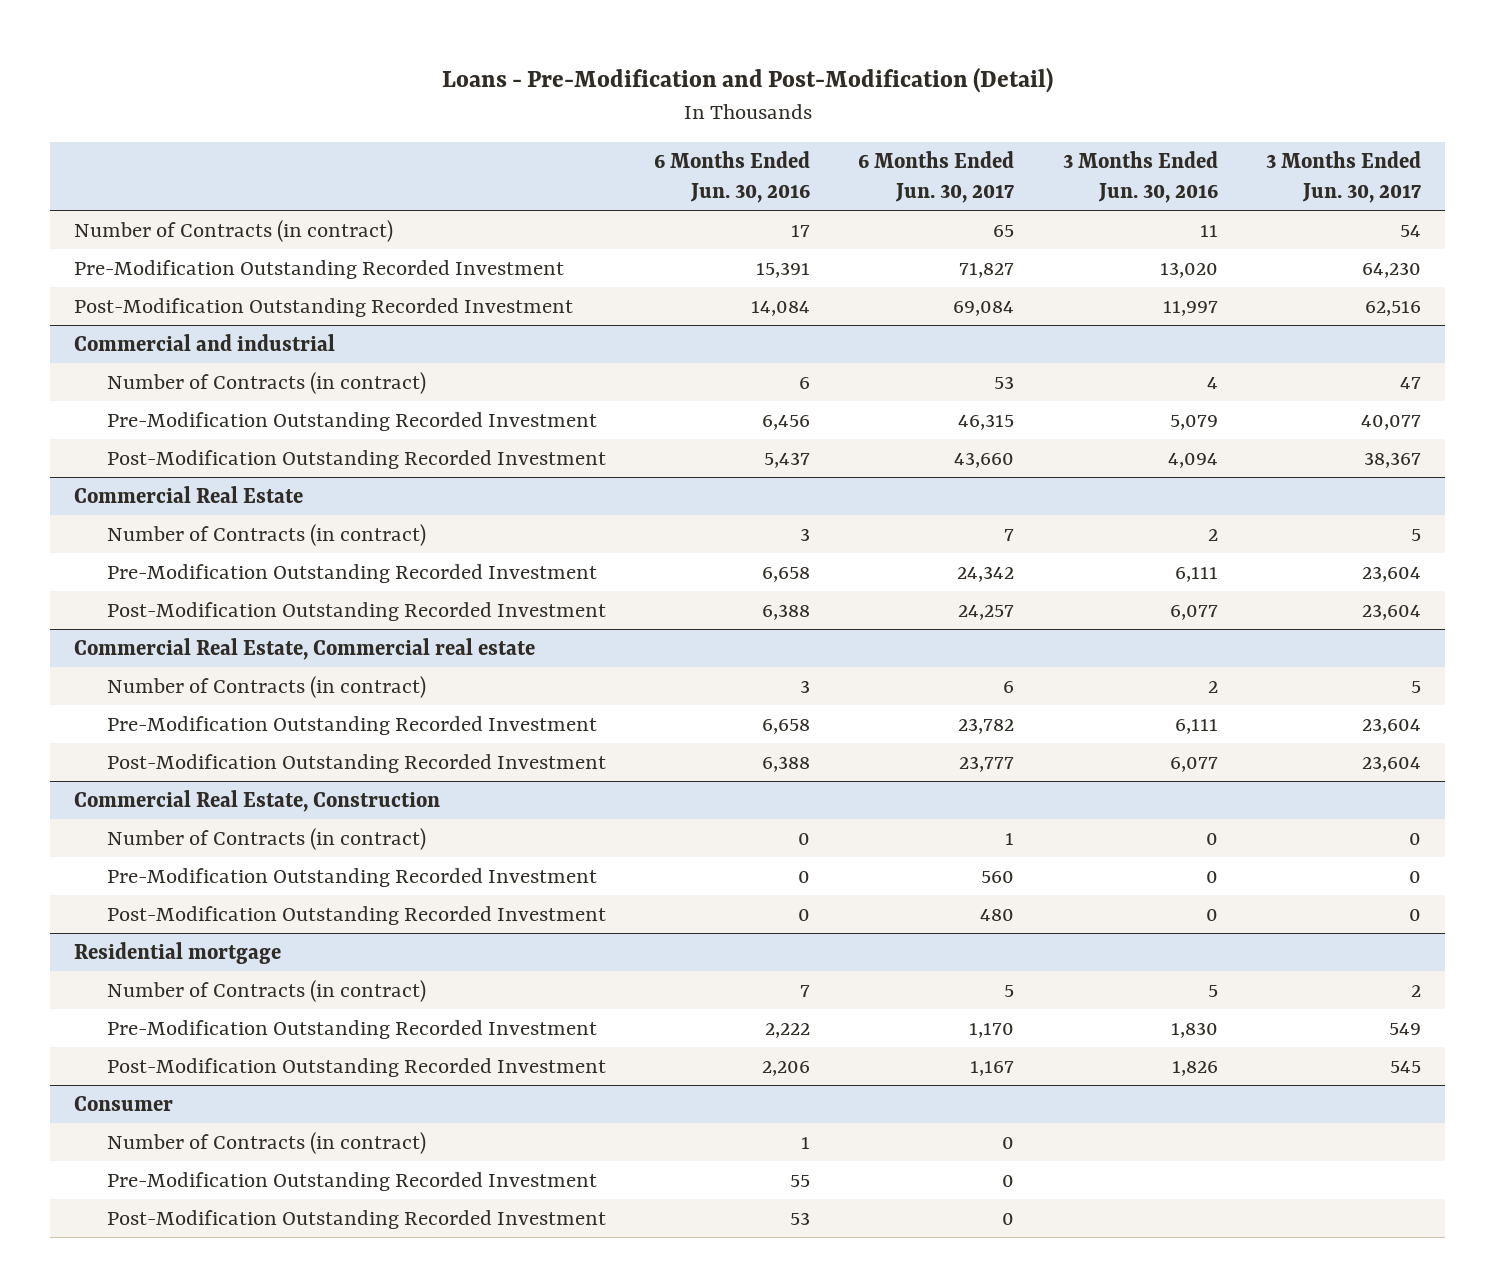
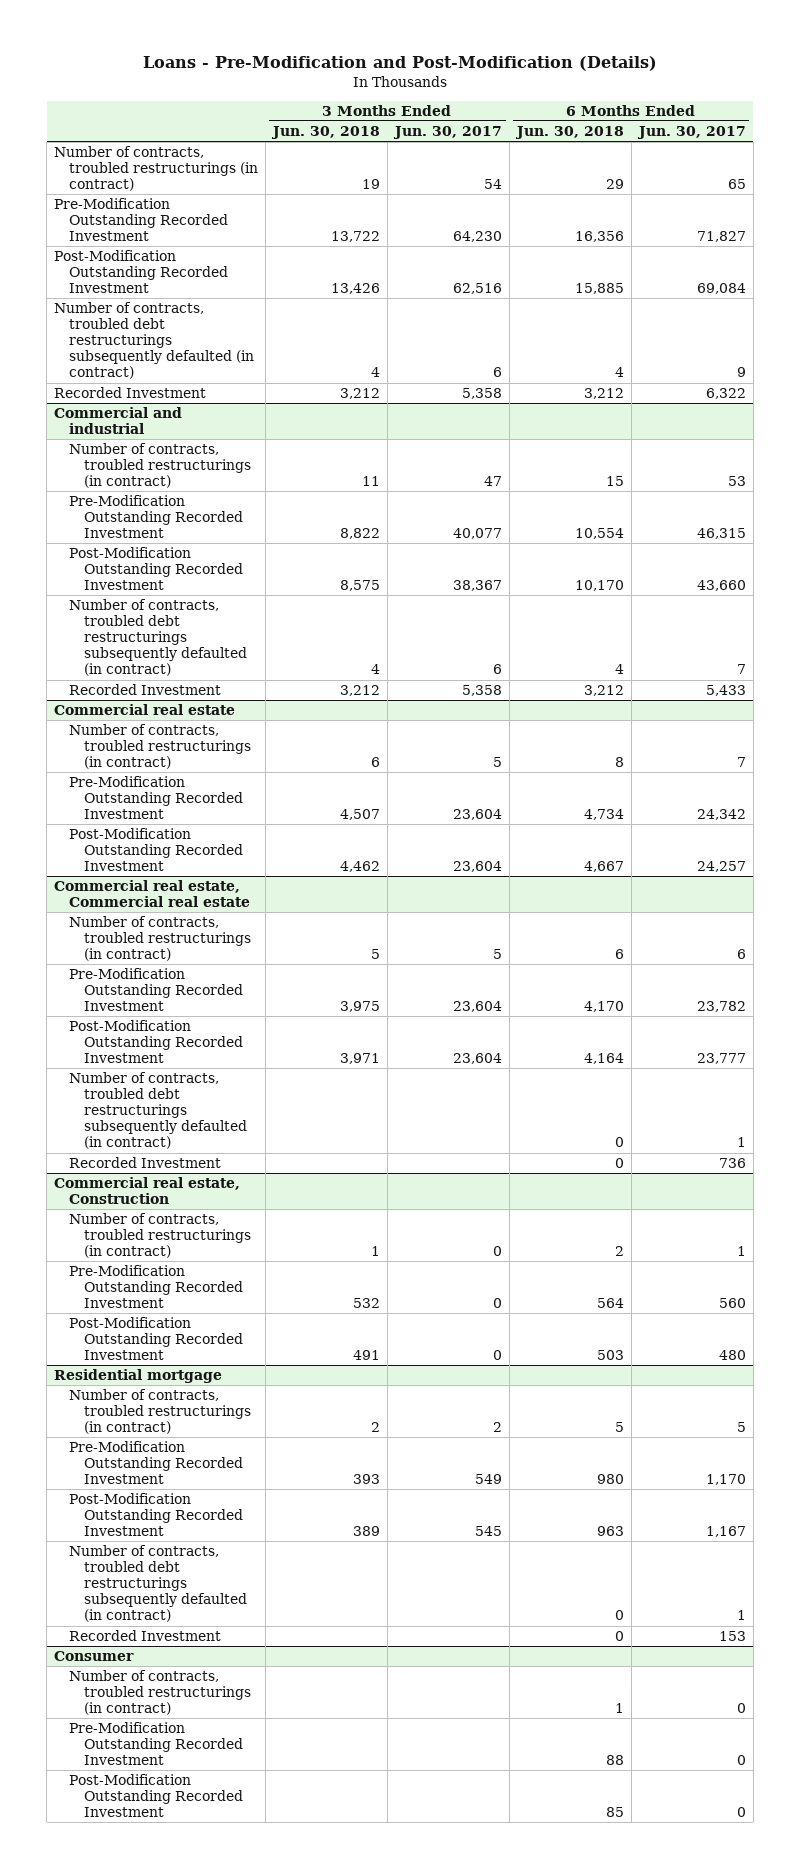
[441,66,1053,93] Loans - Pre-Modification and Post-Modification (Detail) -> [142,56,657,72] Loans - Pre-Modification and Post-Modification (Details)
[654,151,811,203] 6 Months Ended Jun. 30, 2016 -> none
[1062,151,1218,203] 3 Months Ended Jun. 30, 2016 -> none
none -> [271,126,381,140] Jun. 30, 2018
none -> [514,126,624,140] Jun. 30, 2018
[74,219,394,242] Number of Contracts (in contract) -> [54,146,259,192] Number of contracts, troubled restructurings (in contract)
none -> [54,302,255,380] Number of contracts, troubled debt restructurings subsequently defaulted (in contract)
none -> [54,387,207,399] Recorded Investment
[106,371,426,394] Number of Contracts (in contract) -> [69,443,251,489] Number of contracts, troubled restructurings (in contract)
none -> [69,599,247,677] Number of contracts, troubled debt restructurings subsequently defaulted (in contract)
none -> [69,684,222,696] Recorded Investment
[74,485,304,503] Commercial Real Estate -> [54,704,236,716] Commercial real estate
[106,523,426,546] Number of Contracts (in contract) -> [69,724,251,770] Number of contracts, troubled restructurings (in contract)
[74,637,536,660] Commercial Real Estate, Commercial real estate -> [54,880,251,908] Commercial real estate, Commercial real estate
[106,675,426,698] Number of Contracts (in contract) -> [69,916,251,962] Number of contracts, troubled restructurings (in contract)
none -> [69,1072,247,1150] Number of contracts, troubled debt restructurings subsequently defaulted (in contract)
none -> [69,1157,222,1169] Recorded Investment
[74,789,441,812] Commercial Real Estate, Construction -> [54,1177,241,1205] Commercial real estate, Construction
[106,827,426,850] Number of Contracts (in contract) -> [69,1213,251,1259] Number of contracts, troubled restructurings (in contract)
[106,979,426,1002] Number of Contracts (in contract) -> [69,1389,251,1435] Number of contracts, troubled restructurings (in contract)
none -> [69,1545,247,1623] Number of contracts, troubled debt restructurings subsequently defaulted (in contract)
none -> [69,1630,222,1642] Recorded Investment
[106,1131,426,1154] Number of Contracts (in contract) -> [69,1670,251,1716] Number of contracts, troubled restructurings (in contract)

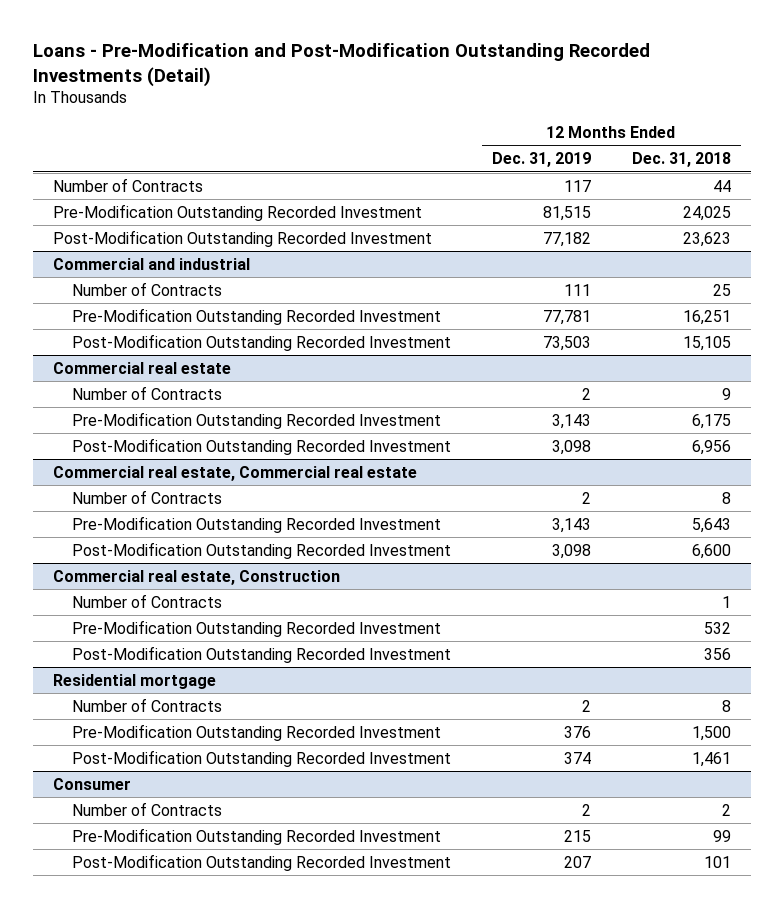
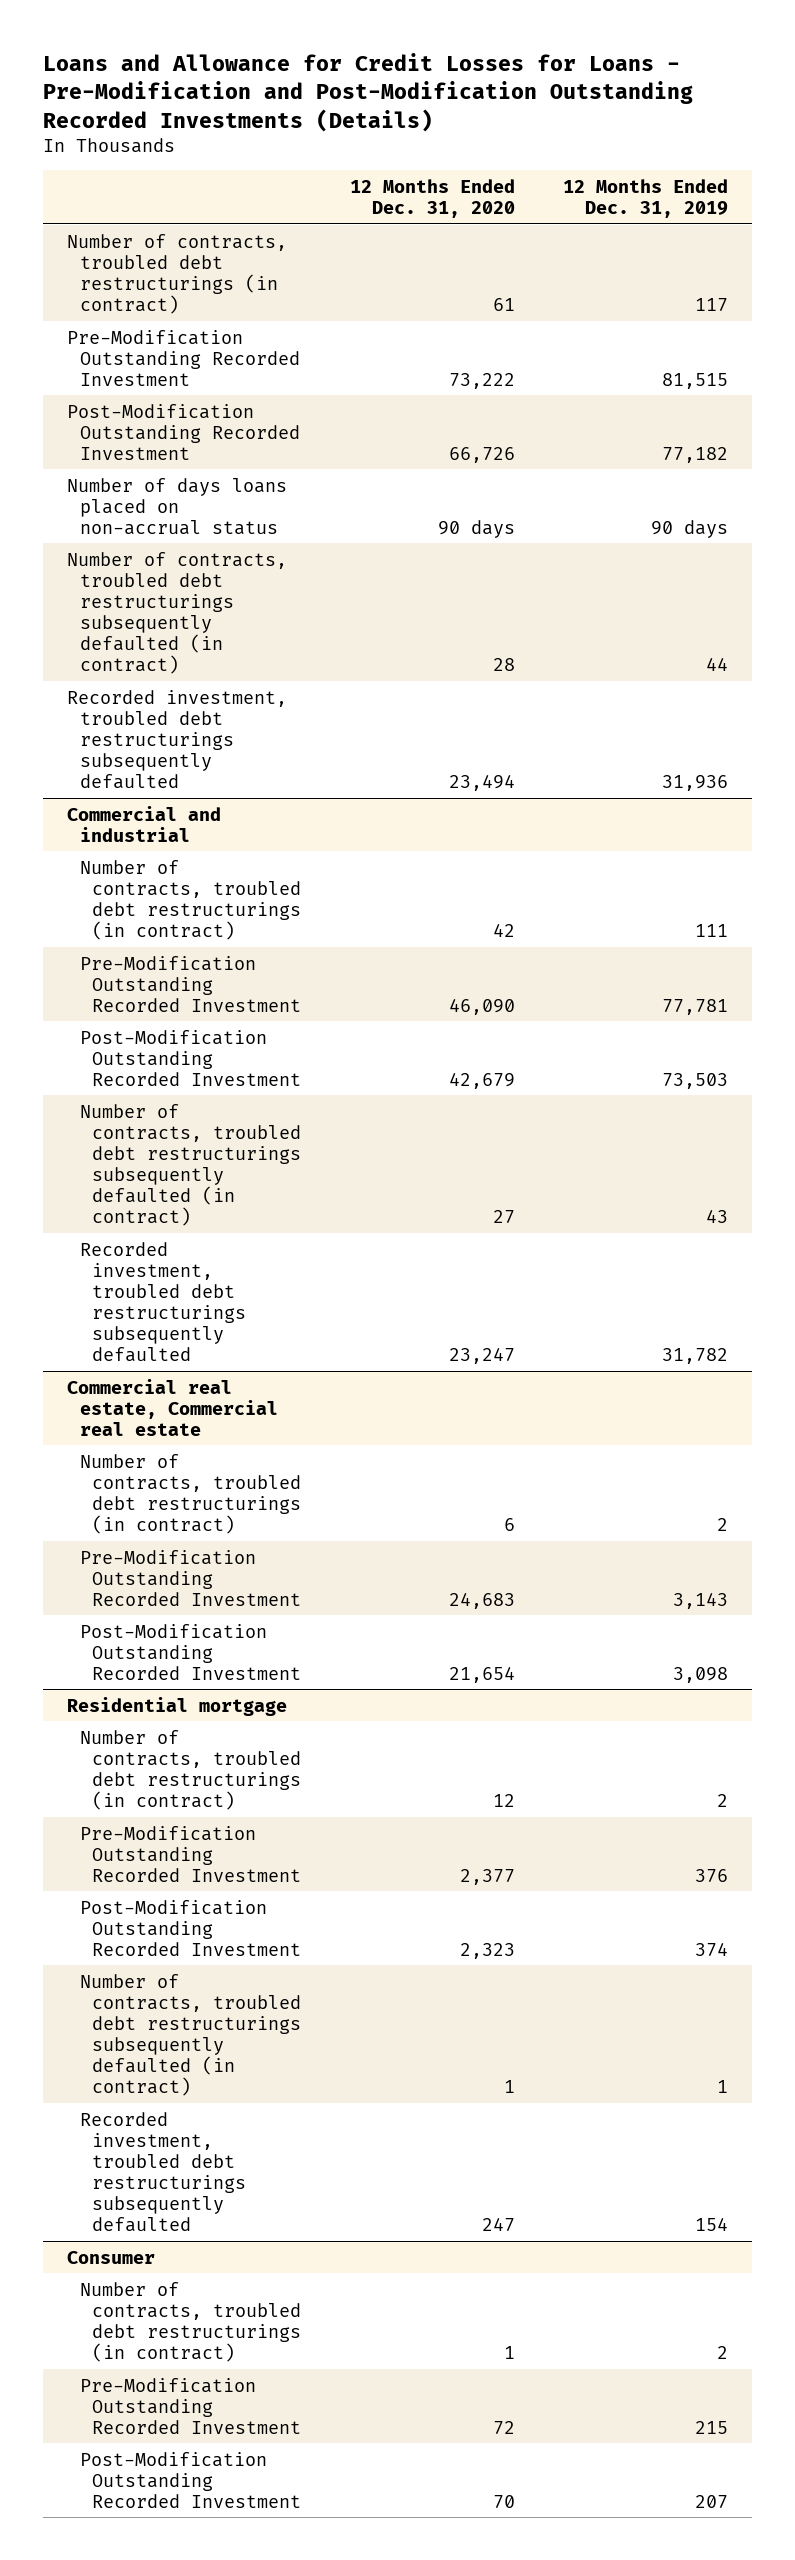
[32,43,650,88] Loans - Pre-Modification and Post-Modification Outstanding Recorded Investments (Detail) -> [42,52,693,132] Loans and Allowance for Credit Losses for Loans - Pre-Modification and Post-Modification Outstanding Recorded Investments (Details)
[631,152,731,168] Dec. 31, 2018 -> none
none -> [349,178,515,219] 12 Months Ended Dec. 31, 2020
[52,177,203,192] Number of Contracts -> [66,233,287,314] Number of contracts, troubled debt restructurings (in contract)
none -> [66,477,287,535] Number of days loans placed on non-accrual status
none -> [66,551,287,674] Number of contracts, troubled debt restructurings subsequently defaulted (in contract)
none -> [66,689,287,789] Recorded investment, troubled debt restructurings subsequently defaulted
[72,281,223,296] Number of Contracts -> [79,859,302,940] Number of contracts, troubled debt restructurings (in contract)
[52,361,231,374] Commercial real estate -> none
[72,385,223,400] Number of Contracts -> none
[72,411,442,429] Pre-Modification Outstanding Recorded Investment -> none
[72,437,452,455] Post-Modification Outstanding Recorded Investment -> none
none -> [79,1103,302,1226] Number of contracts, troubled debt restructurings subsequently defaulted (in contract)
none -> [79,1241,247,1362] Recorded investment, troubled debt restructurings subsequently defaulted
[72,489,223,504] Number of Contracts -> [79,1453,302,1534] Number of contracts, troubled debt restructurings (in contract)
[52,569,340,585] Commercial real estate, Construction -> none
[72,593,223,608] Number of Contracts -> none
[72,619,442,637] Pre-Modification Outstanding Recorded Investment -> none
[72,645,452,663] Post-Modification Outstanding Recorded Investment -> none
[72,697,223,712] Number of Contracts -> [79,1729,302,1810] Number of contracts, troubled debt restructurings (in contract)
none -> [79,1973,302,2096] Number of contracts, troubled debt restructurings subsequently defaulted (in contract)
none -> [79,2111,247,2232] Recorded investment, troubled debt restructurings subsequently defaulted
[72,801,223,816] Number of Contracts -> [79,2281,302,2362] Number of contracts, troubled debt restructurings (in contract)

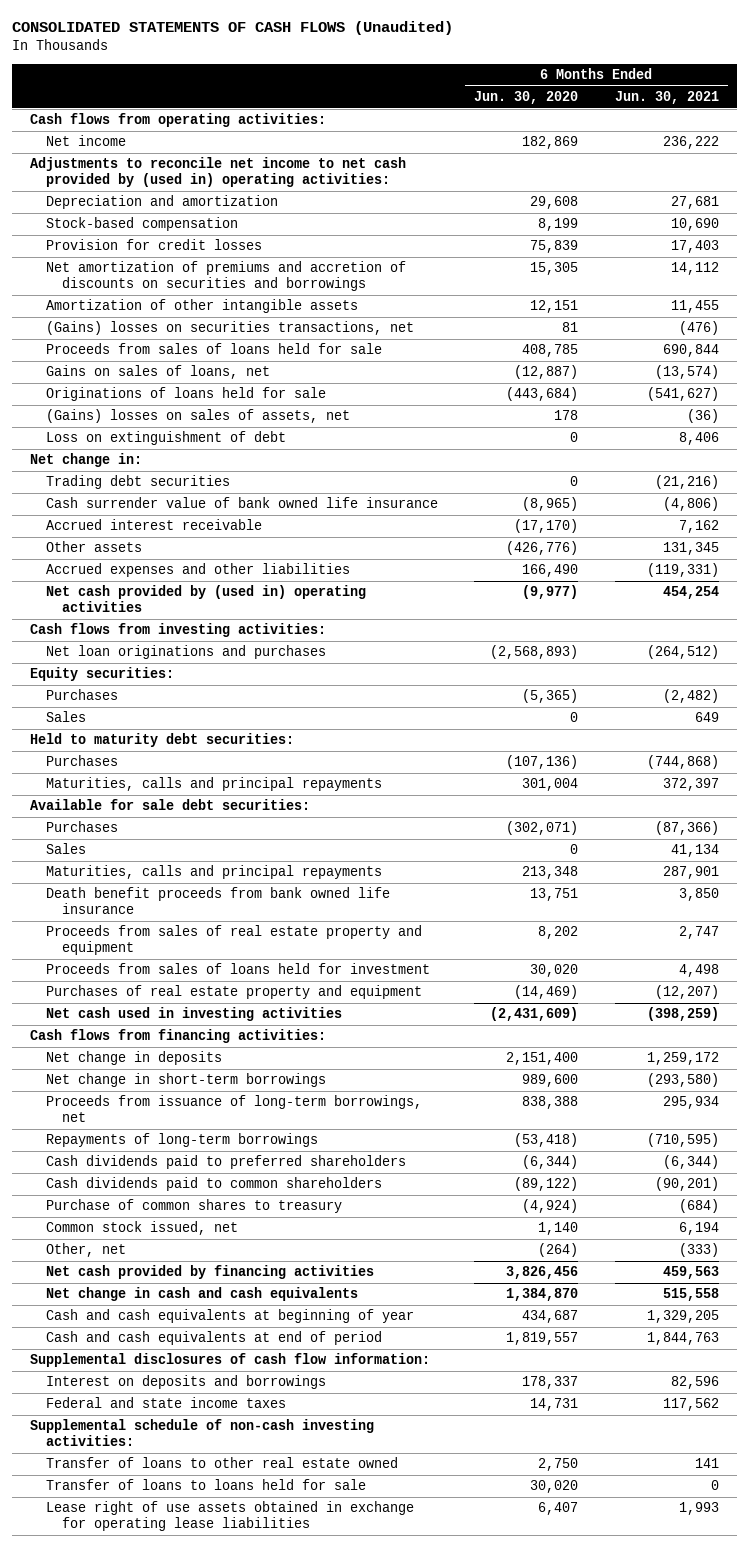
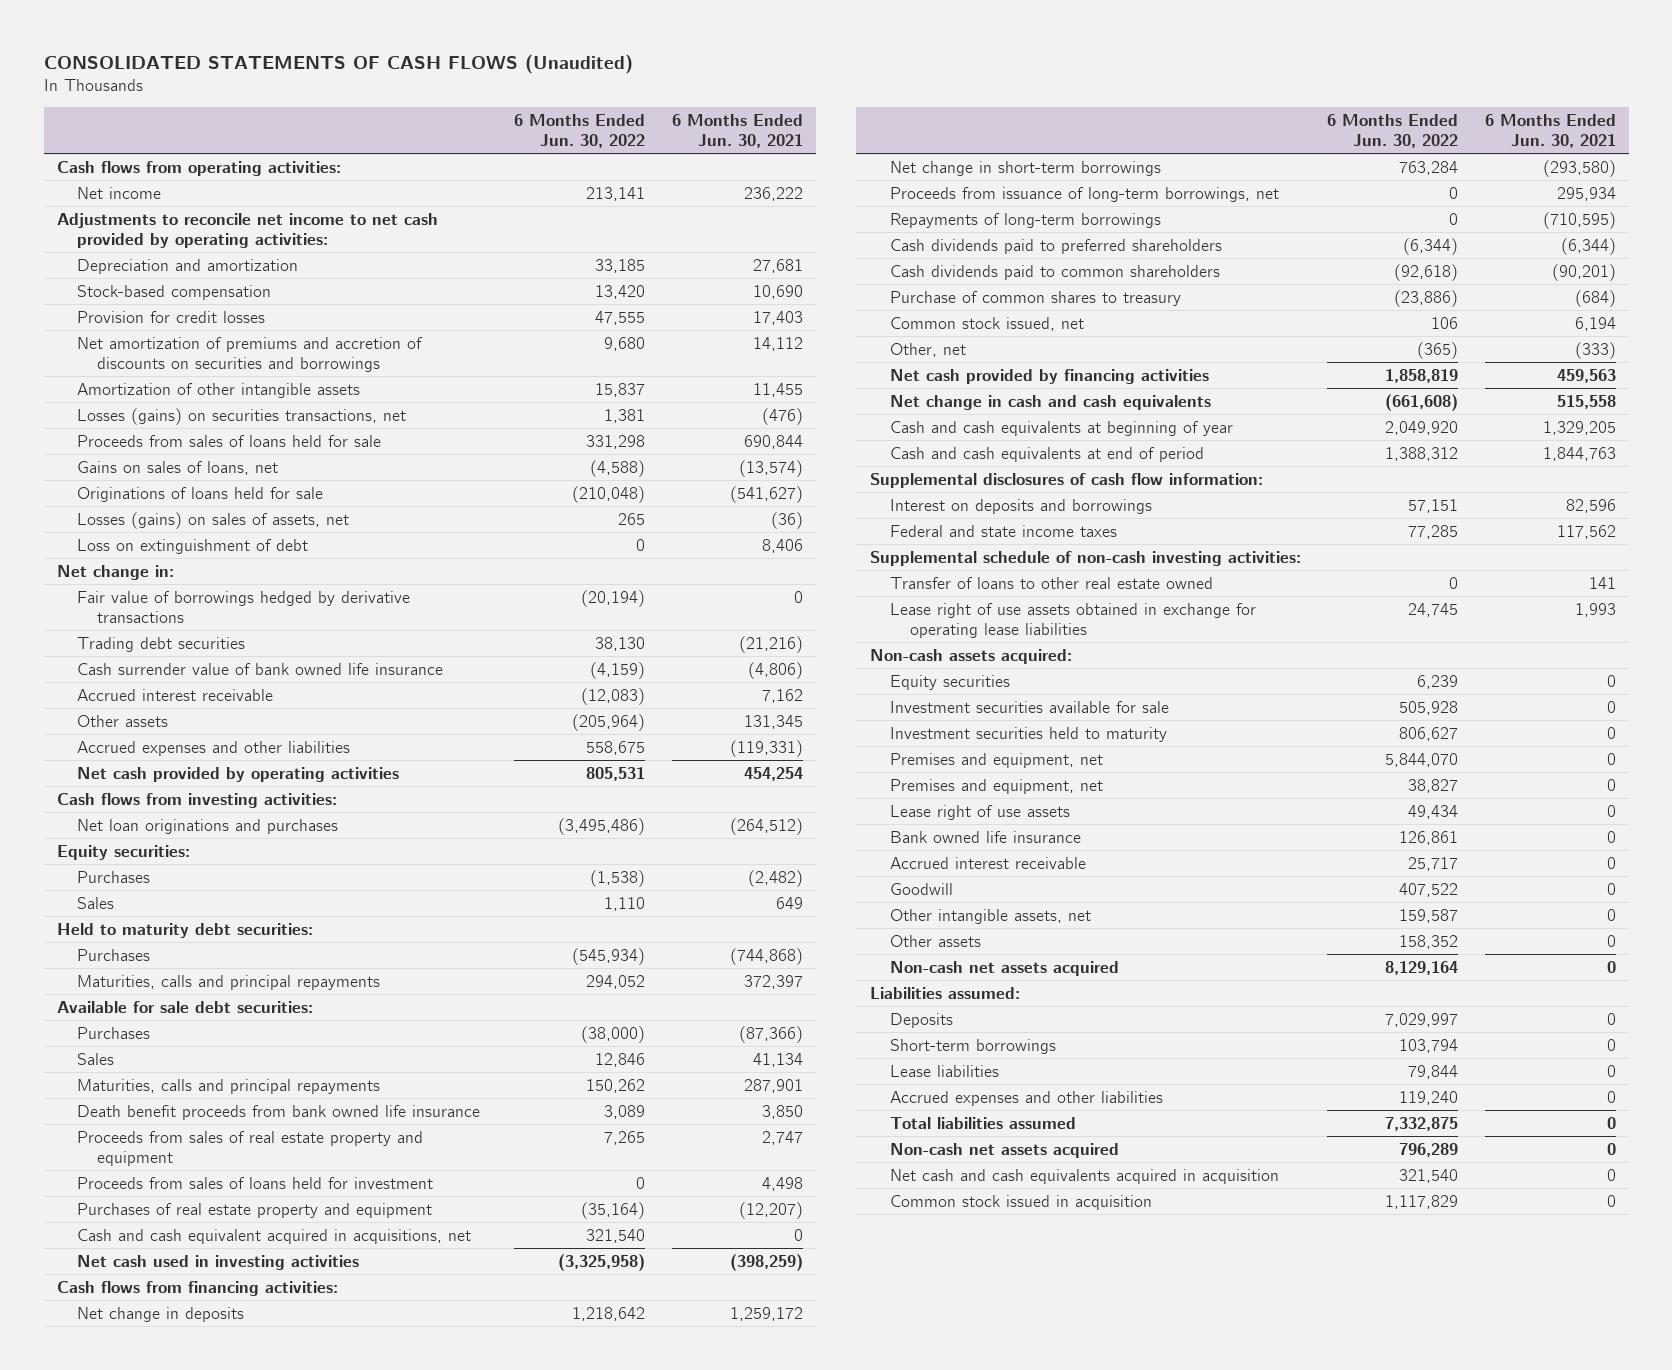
[474,91,579,105] Jun. 30, 2020 -> none
none -> [514,113,646,148] 6 Months Ended Jun. 30, 2022
[29,157,406,187] Adjustments to reconcile net income to net cash provided by (used in) operating activities: -> [56,212,438,248] Adjustments to reconcile net income to net cash provided by operating activities:
[45,321,414,336] (Gains) losses on securities transactions, net -> [76,407,406,425] Losses (gains) on securities transactions, net
[45,409,350,424] (Gains) losses on sales of assets, net -> [76,511,349,529] Losses (gains) on sales of assets, net
none -> [76,590,410,623] Fair value of borrowings hedged by derivative transactions
[45,585,366,612] Net cash provided by (used in) operating activities -> [76,766,399,782] Net cash provided by operating activities
none -> [76,1228,471,1244] Cash and cash equivalent acquired in acquisitions, net
[45,1479,366,1491] Transfer of loans to loans held for sale -> none
none -> [869,648,1072,664] Non-cash assets acquired:
none -> [889,674,1010,690] Equity securities
none -> [889,700,1169,713] Investment securities available for sale
none -> [889,726,1167,742] Investment securities held to maturity
none -> [889,752,1103,768] Premises and equipment, net
none -> [889,778,1103,794] Premises and equipment, net
none -> [889,804,1070,820] Lease right of use assets
none -> [889,830,1081,843] Bank owned life insurance
none -> [889,856,1086,869] Accrued interest receivable
none -> [889,882,953,895] Goodwill
none -> [889,908,1091,924] Other intangible assets, net
none -> [889,934,981,947] Other assets
none -> [889,960,1119,976] Non-cash net assets acquired
none -> [869,986,1020,999] Liabilities assumed:
none -> [889,1012,953,1028] Deposits
none -> [889,1038,1056,1054] Short-term borrowings
none -> [889,1064,999,1077] Lease liabilities
none -> [889,1090,1163,1106] Accrued expenses and other liabilities
none -> [889,1116,1076,1129] Total liabilities assumed
none -> [889,1142,1119,1158] Non-cash net assets acquired
none -> [889,1168,1279,1184] Net cash and cash equivalents acquired in acquisition
none -> [889,1194,1152,1210] Common stock issued in acquisition

